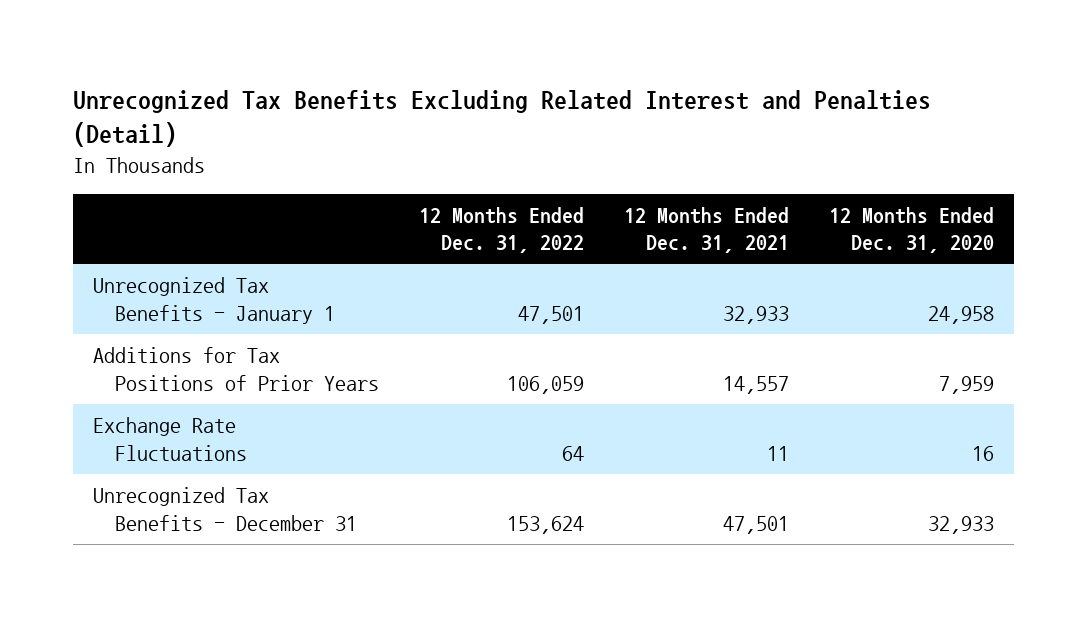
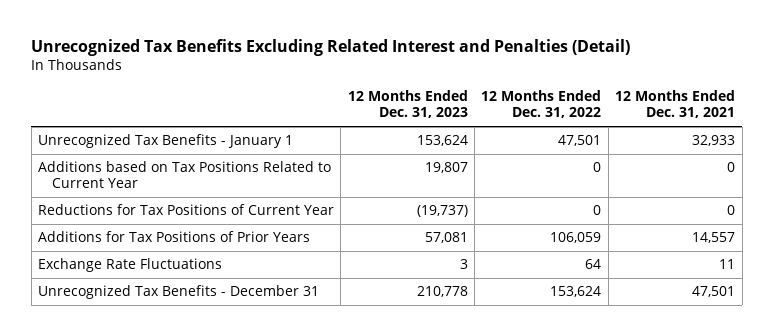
[829,206,995,254] 12 Months Ended Dec. 31, 2020 -> none
none -> [347,90,468,119] 12 Months Ended Dec. 31, 2023
none -> [37,161,331,189] Additions based on Tax Positions Related to Current Year
none -> [37,204,334,216] Reductions for Tax Positions of Current Year

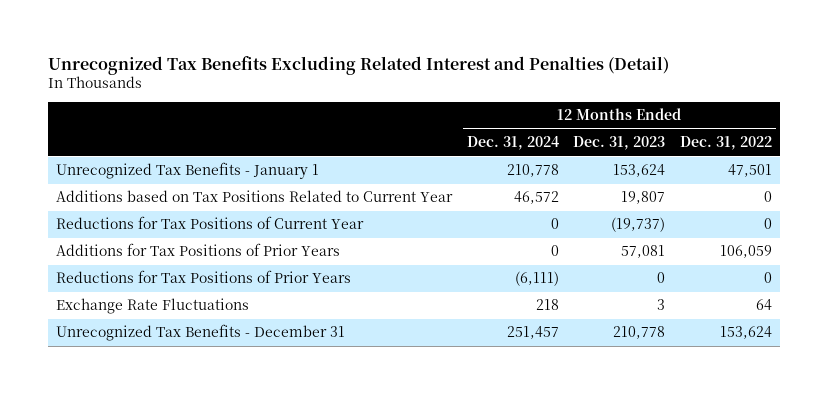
[615,90,736,119] 12 Months Ended Dec. 31, 2021 -> none
none -> [466,136,559,151] Dec. 31, 2024
none -> [55,270,351,284] Reductions for Tax Positions of Prior Years

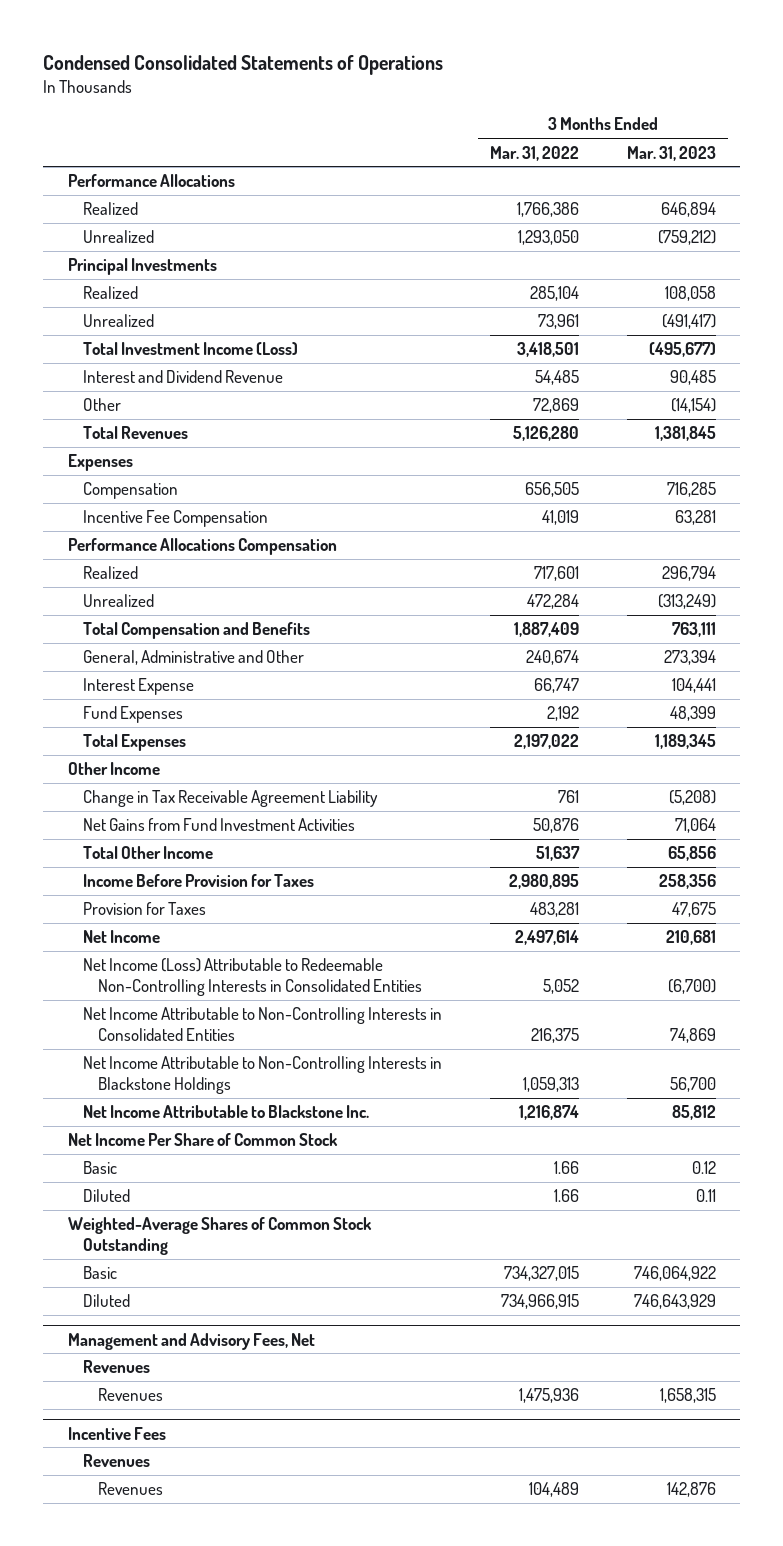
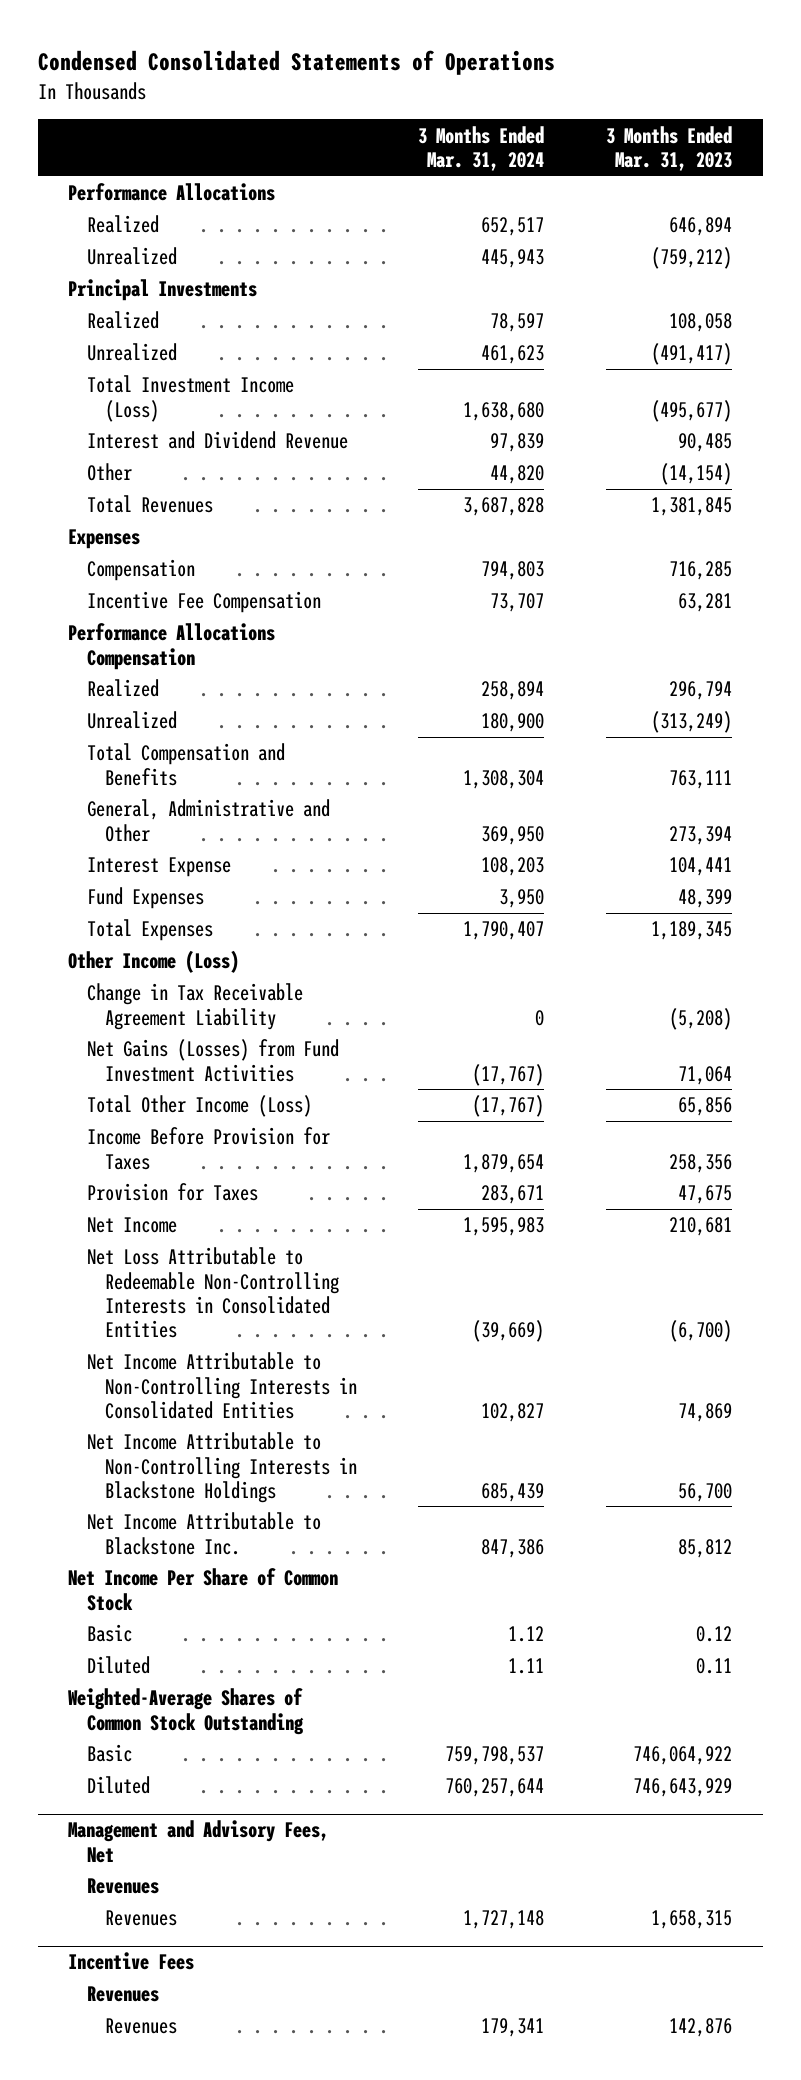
[489,145,579,161] Mar. 31, 2022 -> none
none -> [418,125,545,172] 3 Months Ended Mar. 31, 2024
[67,762,160,776] Other Income -> [68,950,240,974] Other Income (Loss)
[82,818,355,832] Net Gains from Fund Investment Activities -> [86,1039,339,1082] Net Gains (Losses) from Fund Investment Activities
[82,846,213,860] Total Other Income -> [86,1095,312,1118] Total Other Income (Loss)
[82,958,423,997] Net Income (Loss) Attributable to Redeemable Non-Controlling Interests in Consolidated Entities -> [86,1247,339,1339] Net Loss Attributable to Redeemable Non-Controlling Interests in Consolidated Entities

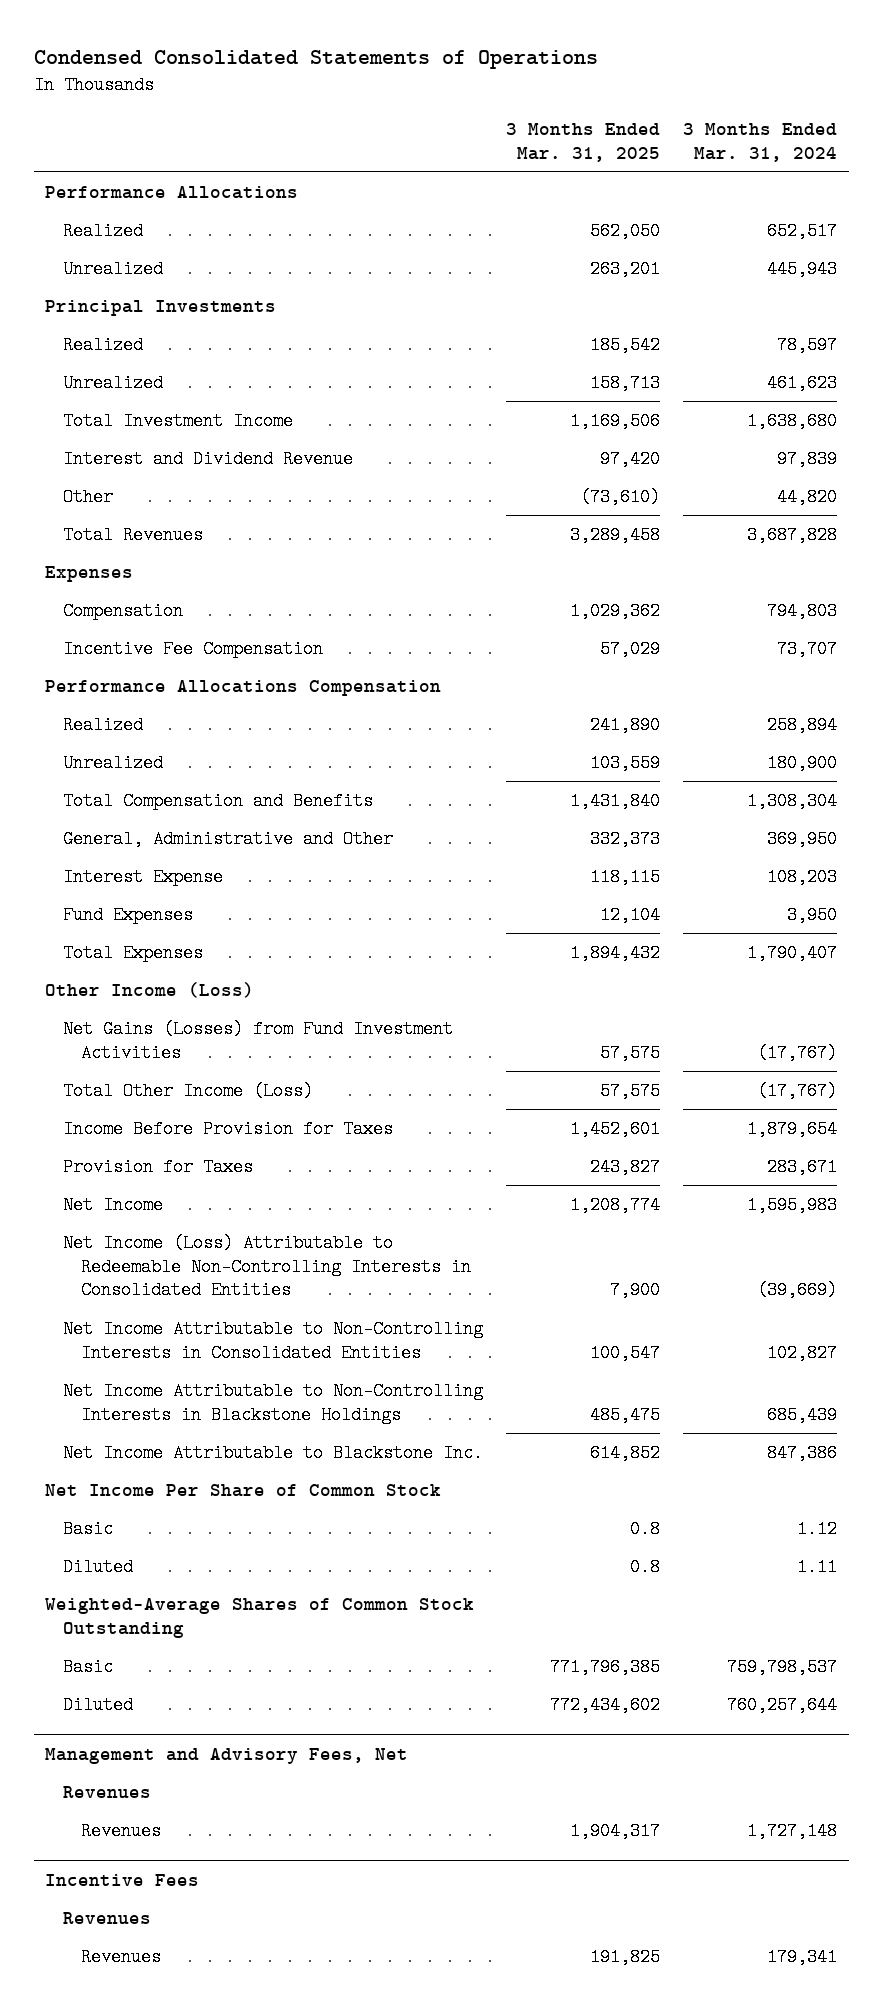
[606,125,733,172] 3 Months Ended Mar. 31, 2023 -> none
none -> [506,123,661,162] 3 Months Ended Mar. 31, 2025
[86,375,294,422] Total Investment Income (Loss) -> [63,412,294,431] Total Investment Income
[86,983,303,1030] Change in Tax Receivable Agreement Liability -> none
[86,1247,339,1339] Net Loss Attributable to Redeemable Non-Controlling Interests in Consolidated Entities -> [63,1234,472,1300] Net Income (Loss) Attributable to Redeemable Non-Controlling Interests in Consolidated Entities

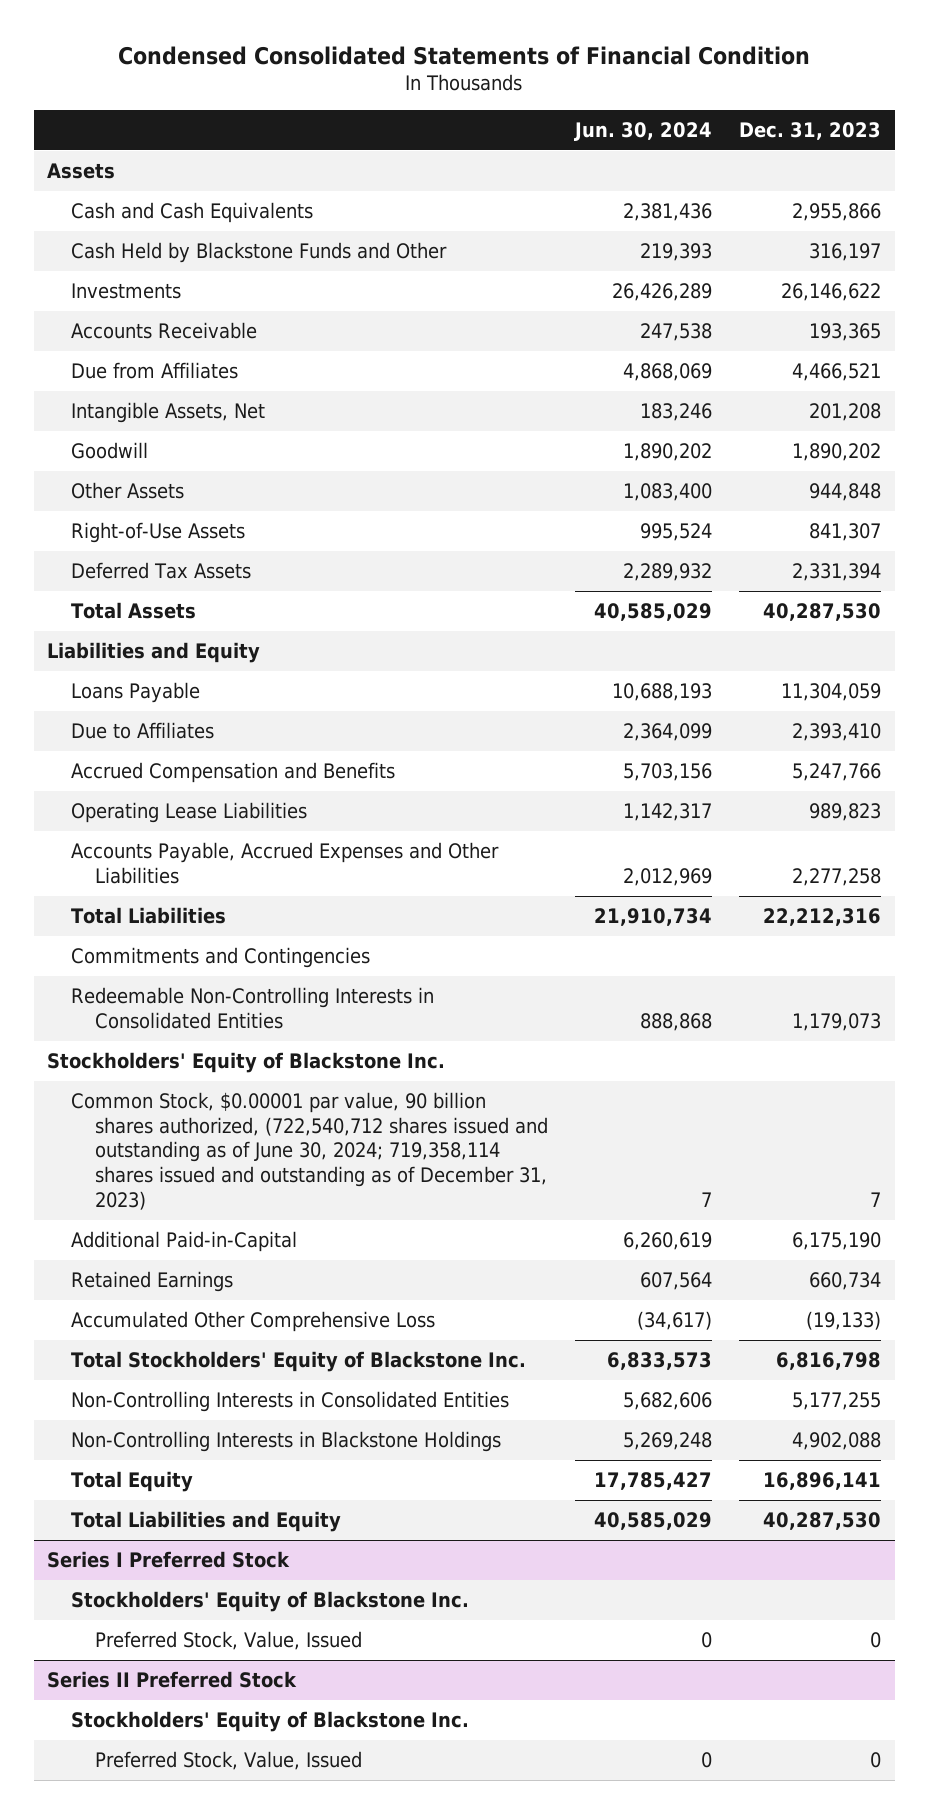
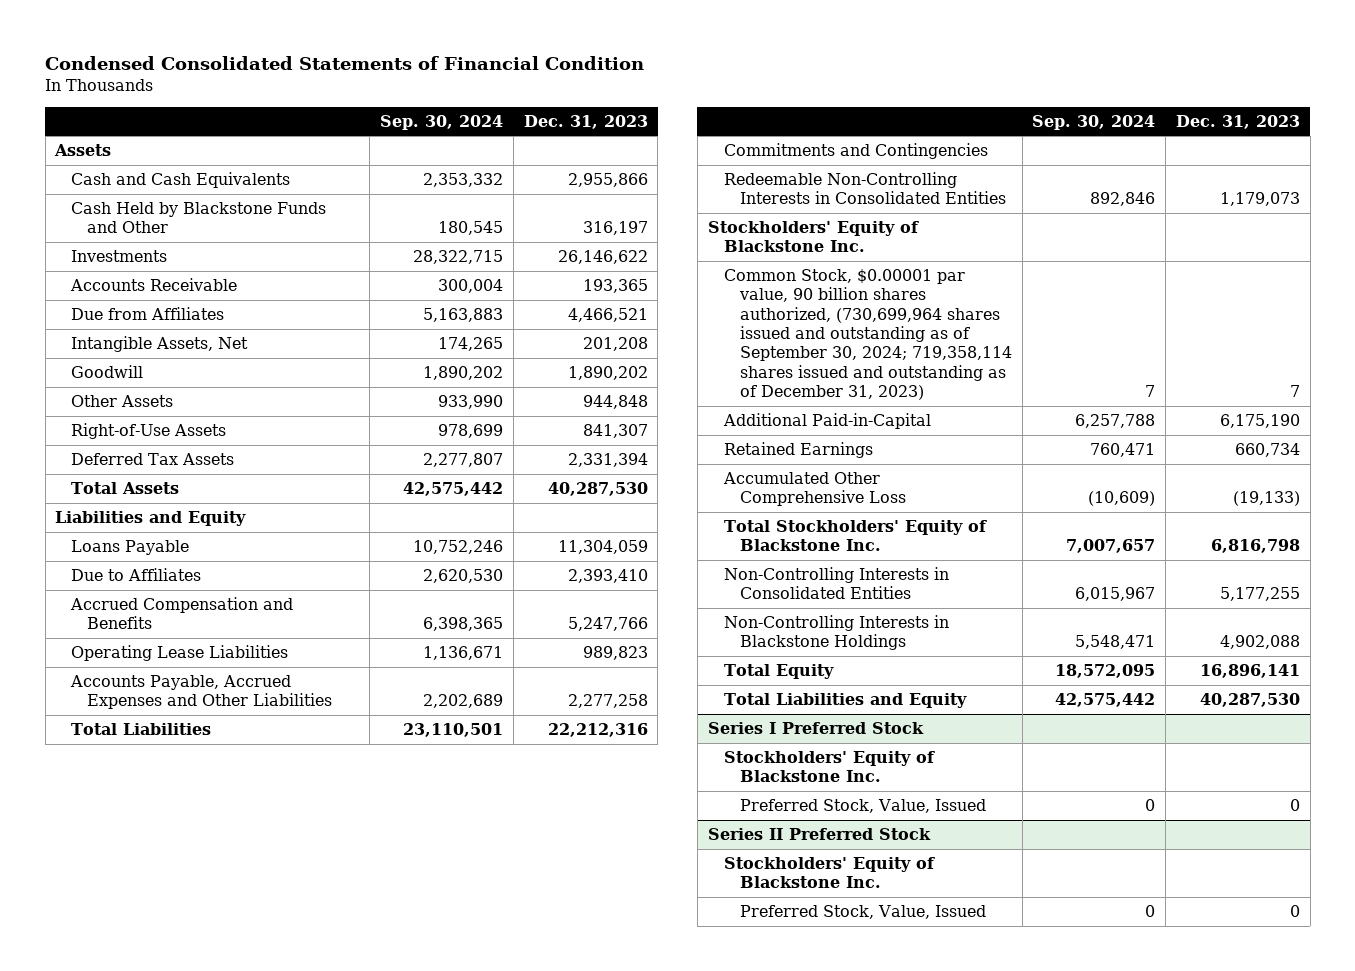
[573,121,712,141] Jun. 30, 2024 -> none
none -> [380,114,504,130] Sep. 30, 2024
[71,1092,548,1210] Common Stock, $0.00001 par value, 90 billion shares authorized, (722,540,712 shares issued and outstanding as of June 30, 2024; 719,358,114 shares issued and outstanding as of December 31, 2023) -> [723,269,1012,401] Common Stock, $0.00001 par value, 90 billion shares authorized, (730,699,964 shares issued and outstanding as of September 30, 2024; 719,358,114 shares issued and outstanding as of December 31, 2023)

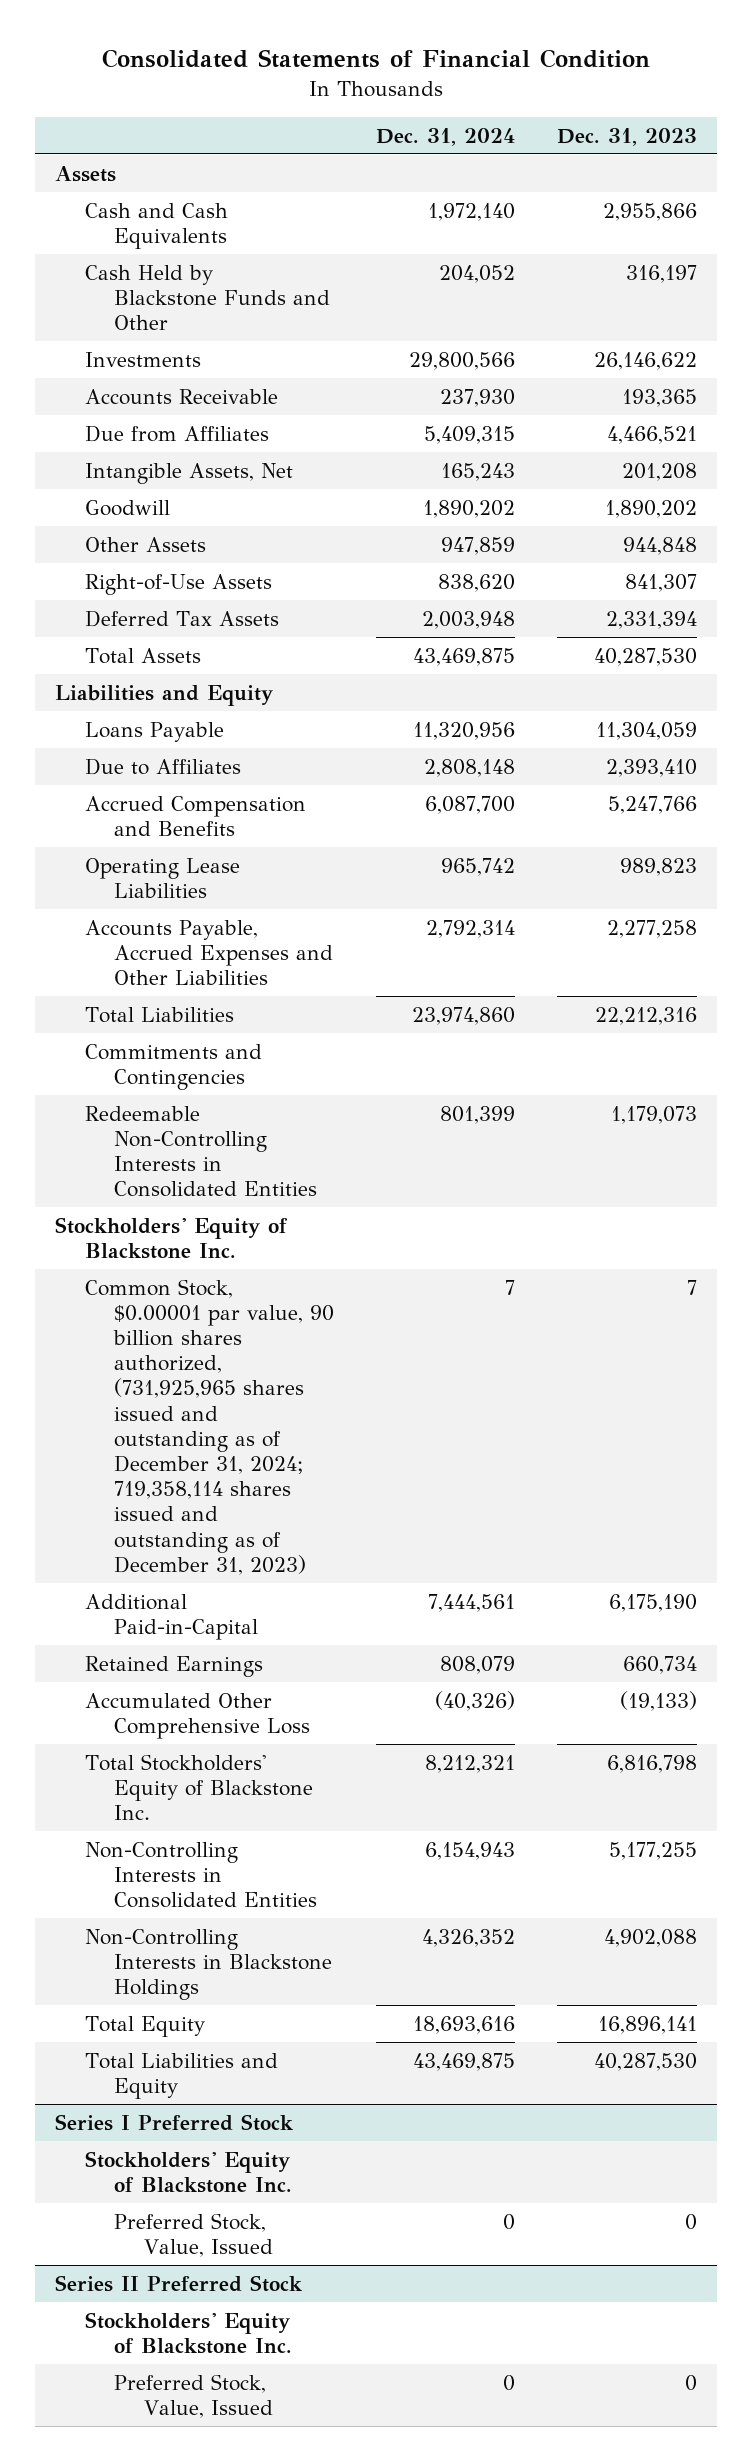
[45,55,645,70] Condensed Consolidated Statements of Financial Condition -> [102,49,651,69] Consolidated Statements of Financial Condition
[380,114,504,130] Sep. 30, 2024 -> none
none -> [375,127,515,146] Dec. 31, 2024
[723,269,1012,401] Common Stock, $0.00001 par value, 90 billion shares authorized, (730,699,964 shares issued and outstanding as of September 30, 2024; 719,358,114 shares issued and outstanding as of December 31, 2023) -> [84,1278,335,1575] Common Stock, $0.00001 par value, 90 billion shares authorized, (731,925,965 shares issued and outstanding as of December 31, 2024; 719,358,114 shares issued and outstanding as of December 31, 2023)

